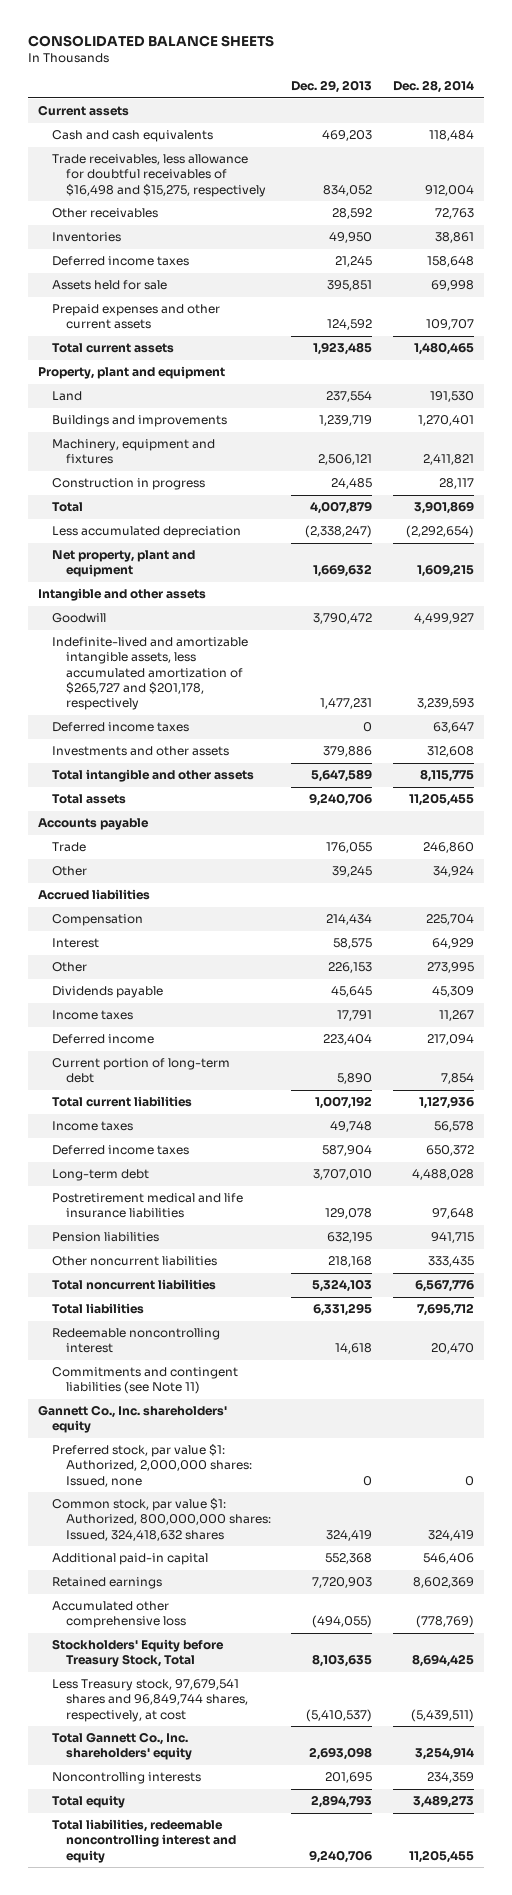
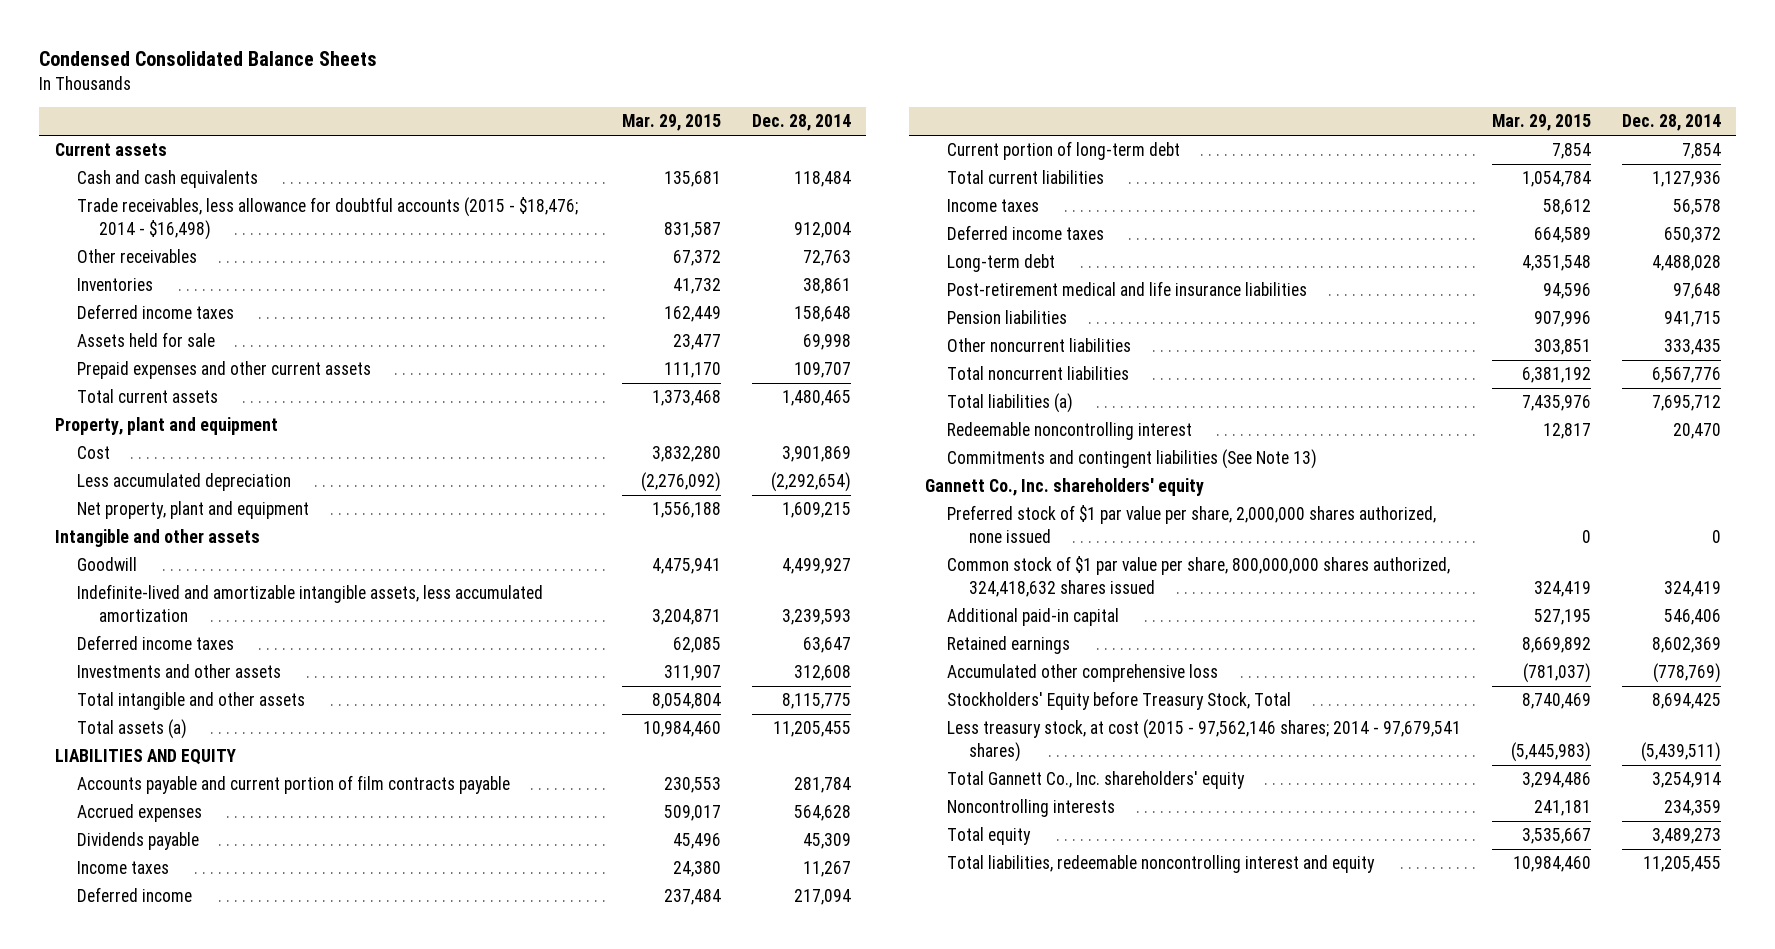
[27,34,274,47] CONSOLIDATED BALANCE SHEETS -> [39,51,378,67] Condensed Consolidated Balance Sheets
[291,79,373,93] Dec. 29, 2013 -> none
none -> [621,114,721,132] Mar. 29, 2015
[51,154,266,197] Trade receivables, less allowance for doubtful receivables of $16,498 and $15,275, respectively -> [76,197,578,240] Trade receivables, less allowance for doubtful accounts (2015 - $18,476; 2014 - $16,498)
[51,391,82,402] Land -> none
[51,415,227,428] Buildings and improvements -> none
[51,439,215,465] Machinery, equipment and fixtures -> none
[51,478,205,491] Construction in progress -> none
[51,502,83,513] Total -> [76,446,110,460] Cost
[51,637,248,710] Indefinite-lived and amortizable intangible assets, less accumulated amortization of $265,727 and $201,178, respectively -> [76,584,543,622] Indefinite-lived and amortizable intangible assets, less accumulated amortization
[37,818,149,831] Accounts payable -> none
[51,842,86,853] Trade -> none
[51,866,87,877] Other -> none
[37,889,150,901] Accrued liabilities -> none
[51,914,143,927] Compensation -> none
[51,938,99,949] Interest -> none
[51,962,87,973] Other -> none
[51,794,126,805] Total assets -> [76,719,187,740] Total assets (a)
none -> [54,749,236,766] LIABILITIES AND EQUITY
none -> [76,775,510,795] Accounts payable and current portion of film contracts payable
none -> [76,804,202,823] Accrued expenses
[51,1193,243,1219] Postretirement medical and life insurance liabilities -> [947,281,1308,297] Post-retirement medical and life insurance liabilities
[51,1303,144,1315] Total liabilities -> [947,393,1074,414] Total liabilities (a)
[51,1367,238,1395] Commitments and contingent liabilities (see Note 11) -> [947,449,1318,470] Commitments and contingent liabilities (See Note 13)
[51,1444,252,1487] Preferred stock, par value $1: Authorized, 2,000,000 shares: Issued, none -> [947,505,1437,543] Preferred stock of $1 par value per share, 2,000,000 shares authorized, none issued
[51,1498,271,1541] Common stock, par value $1: Authorized, 800,000,000 shares: Issued, 324,418,632 shares -> [947,556,1451,597] Common stock of $1 par value per share, 800,000,000 shares authorized, 324,418,632 shares issued
[51,1679,248,1722] Less Treasury stock, 97,679,541 shares and 96,849,744 shares, respectively, at cost -> [947,719,1462,762] Less treasury stock, at cost (2015 - 97,562,146 shares; 2014 - 97,679,541 shares)

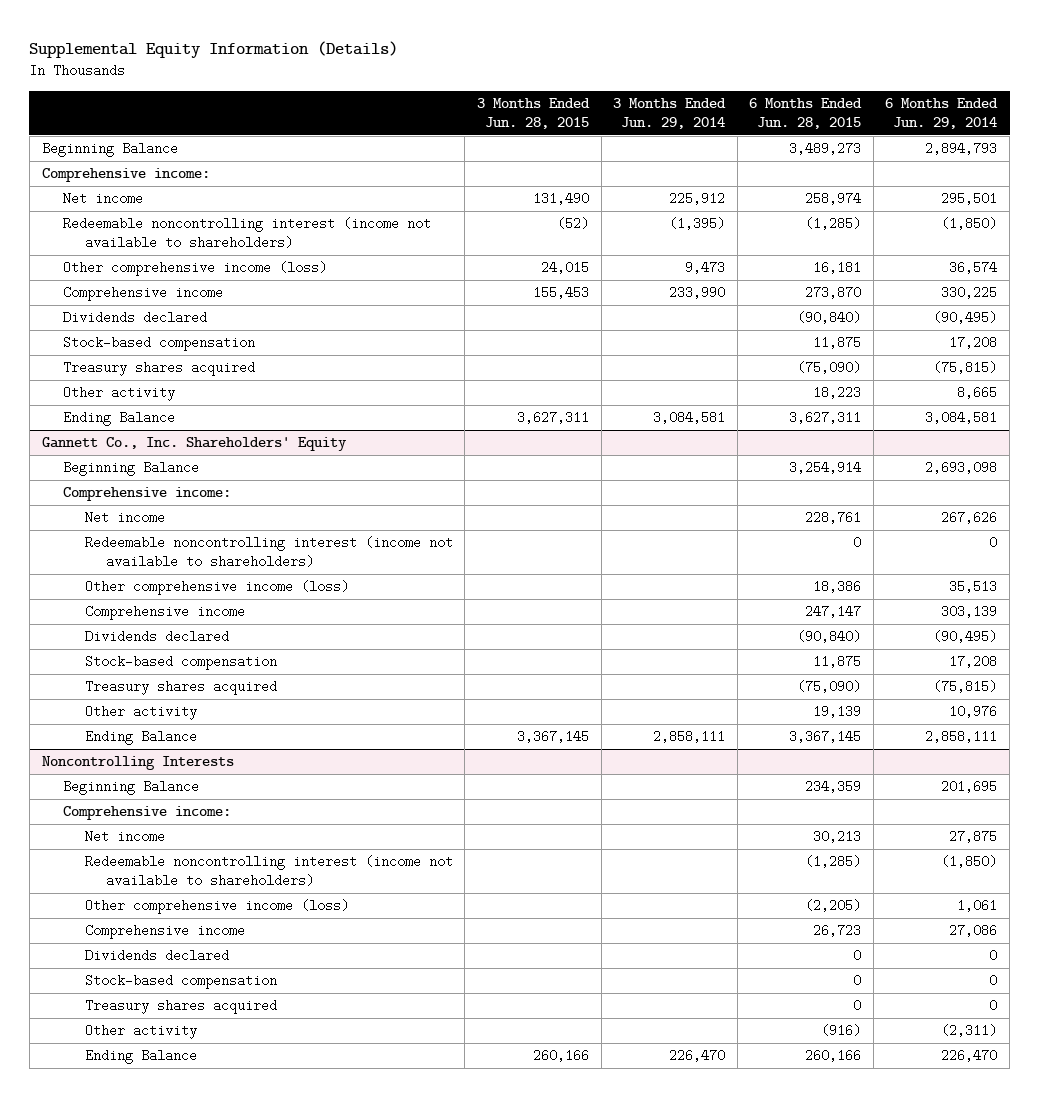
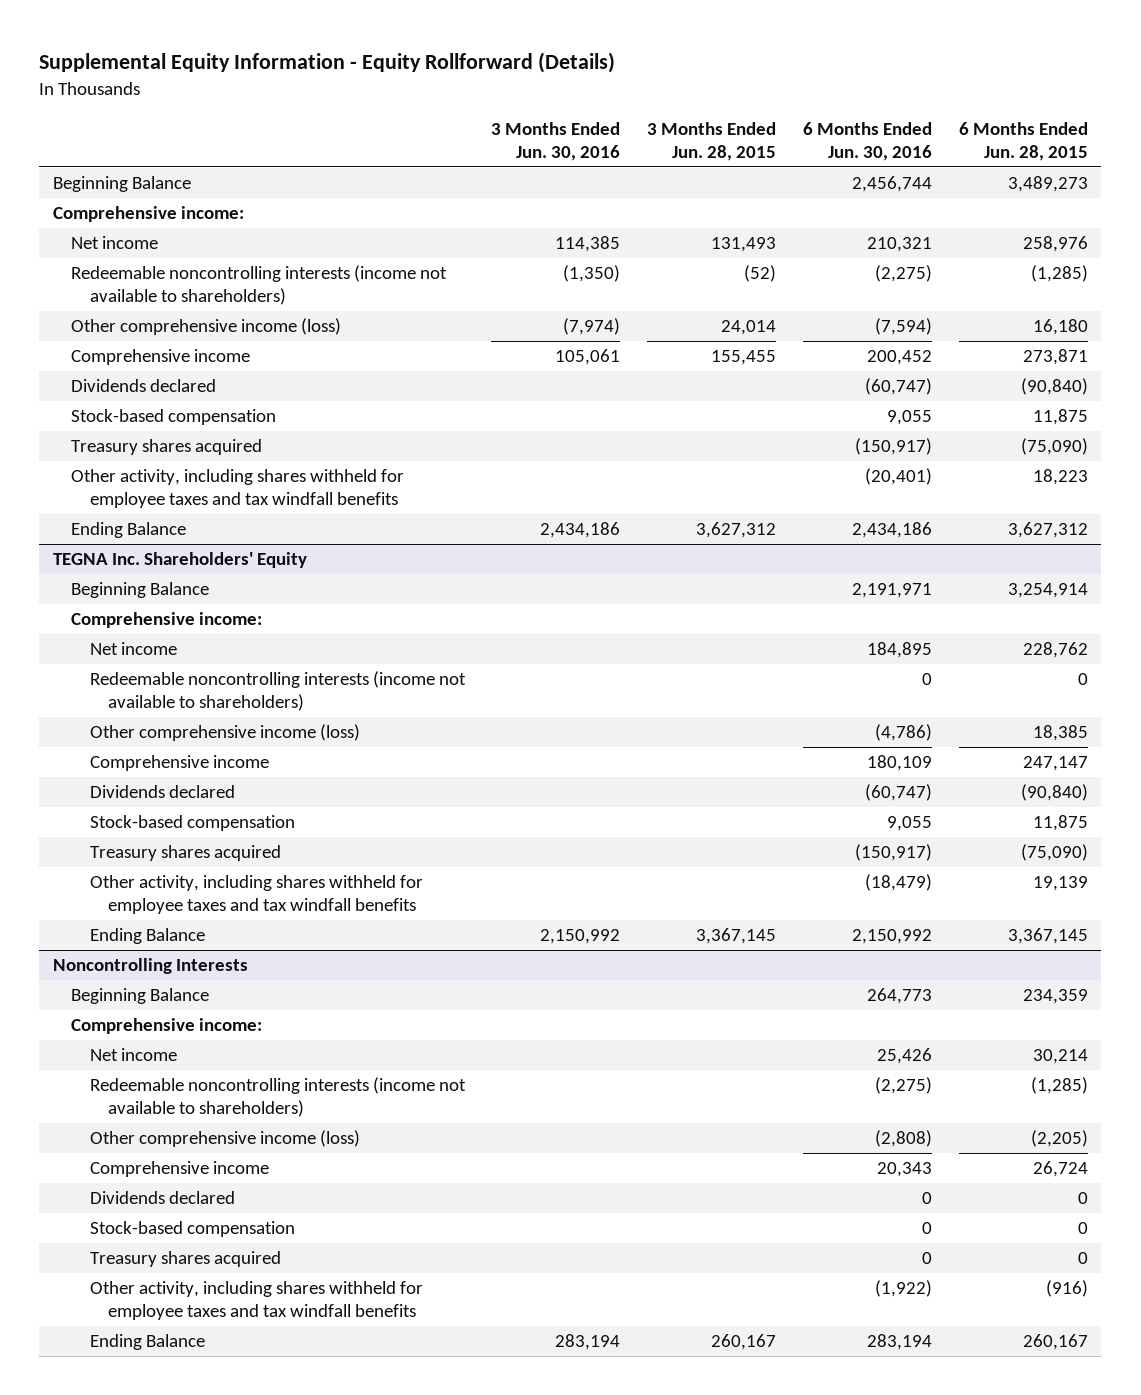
[29,40,399,58] Supplemental Equity Information (Details) -> [39,52,616,74] Supplemental Equity Information - Equity Rollforward (Details)
[613,98,727,129] 3 Months Ended Jun. 29, 2014 -> none
[885,98,999,129] 6 Months Ended Jun. 29, 2014 -> none
none -> [491,121,621,162] 3 Months Ended Jun. 30, 2016
none -> [803,121,933,162] 6 Months Ended Jun. 30, 2016
[532,192,589,206] 131,490 -> [711,237,777,253] 131,493
[805,192,862,206] 258,974 -> [1022,236,1088,253] 258,976
[63,217,432,249] Redeemable noncontrolling interest (income not available to shareholders) -> [71,265,448,306] Redeemable noncontrolling interests (income not available to shareholders)
[540,261,589,275] 24,015 -> [721,320,777,336] 24,014
[813,261,862,275] 16,181 -> [1032,319,1088,336] 16,180
[532,286,589,300] 155,453 -> [711,350,777,366] 155,455
[805,286,862,300] 273,870 -> [1022,349,1088,366] 273,871
[63,386,176,402] Other activity -> [71,469,405,509] Other activity, including shares withheld for employee taxes and tax windfall benefits
[516,411,589,425] 3,627,311 -> [696,522,777,539] 3,627,312
[789,411,862,425] 3,627,311 -> [1007,522,1088,539] 3,627,312
[41,437,347,452] Gannett Co., Inc. Shareholders' Equity -> [52,552,307,569] TEGNA Inc. Shareholders' Equity
[805,511,862,525] 228,761 -> [1022,642,1088,659] 228,762
[84,536,453,568] Redeemable noncontrolling interest (income not available to shareholders) -> [89,671,466,712] Redeemable noncontrolling interests (income not available to shareholders)
[813,580,862,594] 18,386 -> [1032,725,1088,742] 18,385
[84,705,197,721] Other activity -> [89,875,423,915] Other activity, including shares withheld for employee taxes and tax windfall benefits
[813,830,862,844] 30,213 -> [1032,1049,1088,1065] 30,214
[84,855,453,887] Redeemable noncontrolling interest (income not available to shareholders) -> [89,1077,466,1118] Redeemable noncontrolling interests (income not available to shareholders)
[813,924,862,938] 26,723 -> [1032,1161,1088,1178] 26,724
[84,1024,197,1040] Other activity -> [89,1281,423,1321] Other activity, including shares withheld for employee taxes and tax windfall benefits
[532,1049,589,1063] 260,166 -> [711,1334,777,1351] 260,167
[805,1049,862,1063] 260,166 -> [1022,1334,1088,1351] 260,167

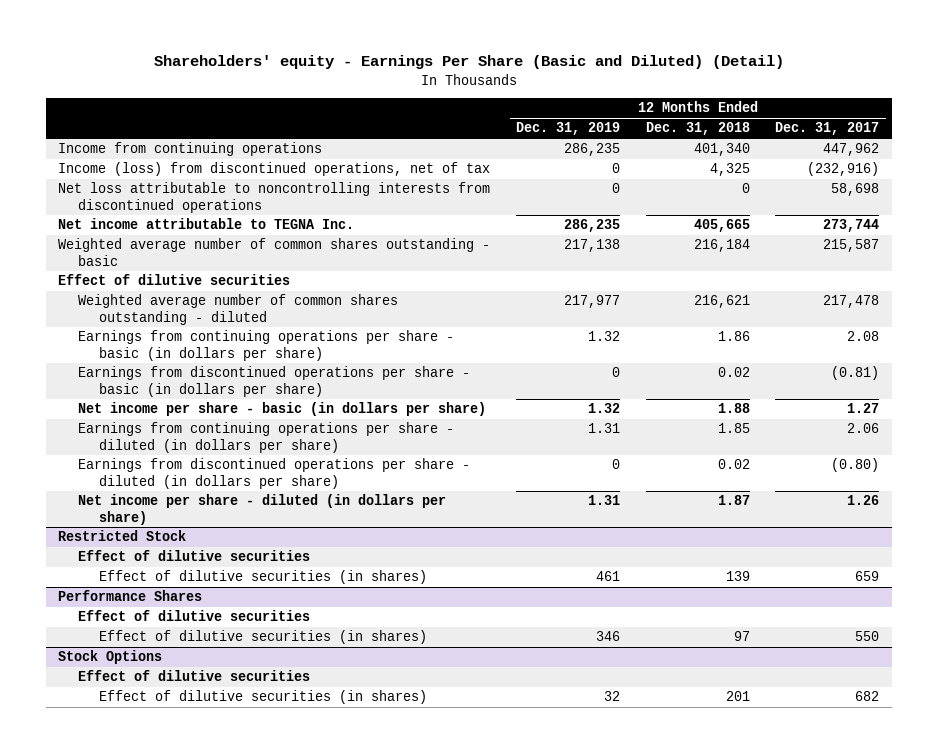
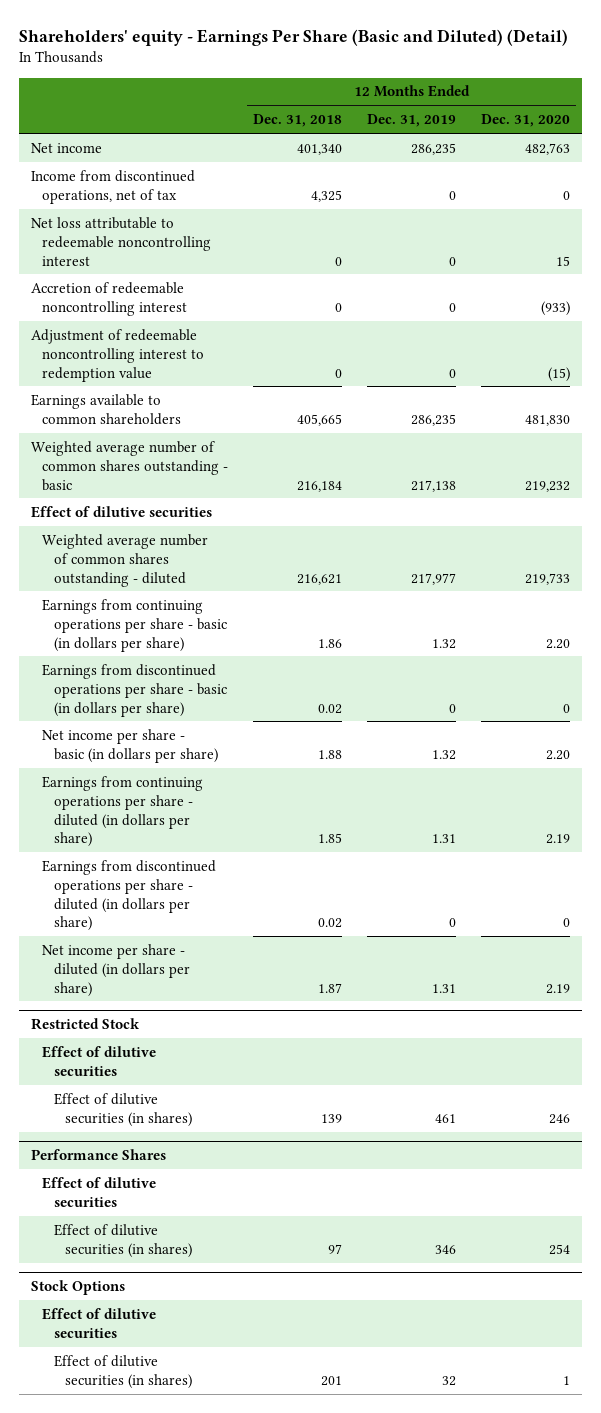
[775,122,880,136] Dec. 31, 2017 -> none
none -> [481,114,571,128] Dec. 31, 2020
[58,142,323,157] Income from continuing operations -> [31,142,103,153] Net income
[58,162,491,177] Income (loss) from discontinued operations, net of tax -> [31,169,196,204] Income from discontinued operations, net of tax
[58,182,491,213] Net loss attributable to noncontrolling interests from discontinued operations -> [31,216,212,266] Net loss attributable to redeemable noncontrolling interest
none -> [31,281,188,316] Accretion of redeemable noncontrolling interest
none -> [31,328,205,382] Adjustment of redeemable noncontrolling interest to redemption value
[58,218,355,230] Net income attributable to TEGNA Inc. -> [31,393,182,425] Earnings available to common shareholders

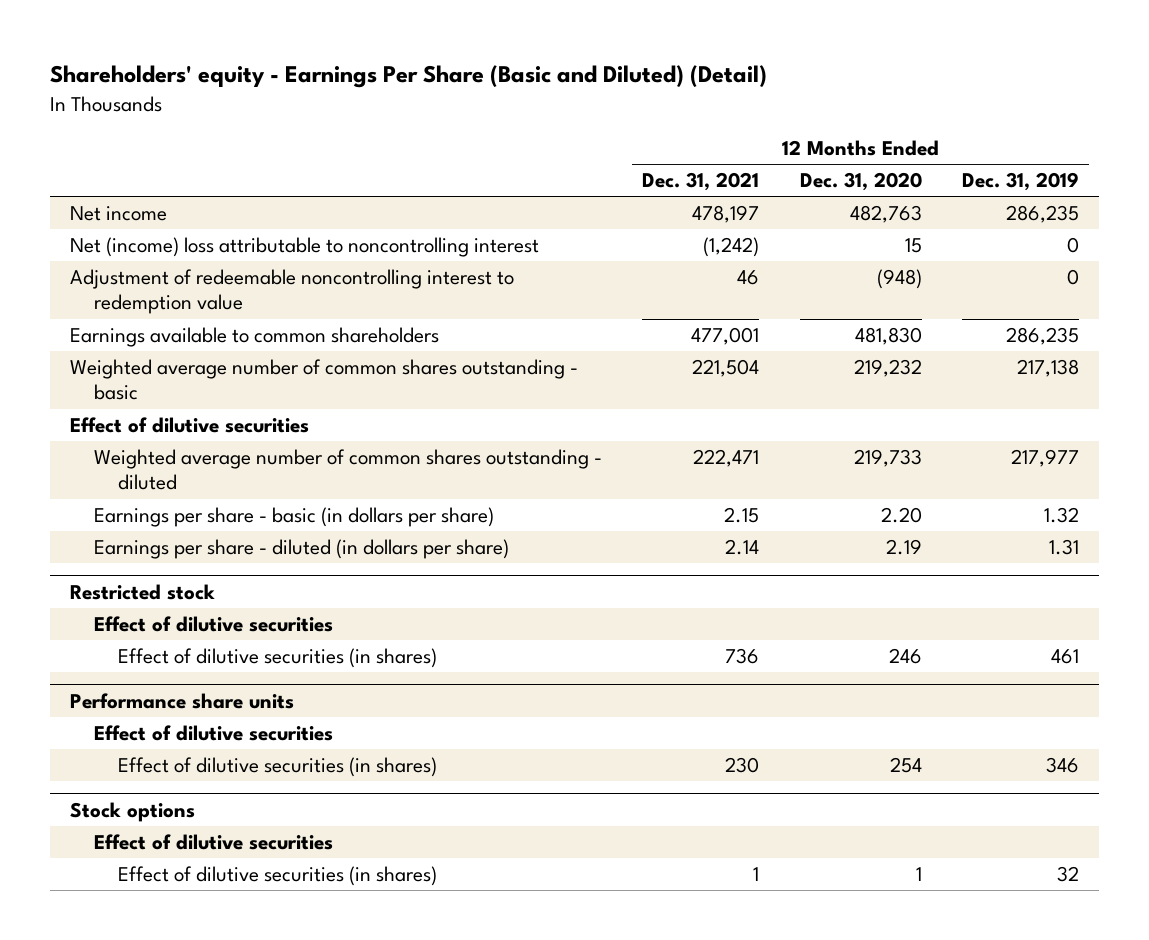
[253,114,343,128] Dec. 31, 2018 -> none
none -> [642,172,760,192] Dec. 31, 2021
[31,169,196,204] Income from discontinued operations, net of tax -> none
[31,281,188,316] Accretion of redeemable noncontrolling interest -> none
[31,216,212,266] Net loss attributable to redeemable noncontrolling interest -> [70,237,540,258] Net (income) loss attributable to noncontrolling interest
[548,366,571,382] (15) -> [876,269,922,290] (948)
[42,598,227,652] Earnings from continuing operations per share - basic (in dollars per share) -> none
[42,663,227,717] Earnings from discontinued operations per share - basic (in dollars per share) -> none
[42,775,204,848] Earnings from continuing operations per share - diluted (in dollars per share) -> none
[42,859,217,932] Earnings from discontinued operations per share - diluted (in dollars per share) -> none
[42,728,218,763] Net income per share - basic (in dollars per share) -> [93,507,494,528] Earnings per share - basic (in dollars per share)
[42,943,190,997] Net income per share - diluted (in dollars per share) -> [93,539,509,560] Earnings per share - diluted (in dollars per share)
[31,1018,141,1031] Restricted Stock -> [70,583,216,600] Restricted stock
[31,1149,167,1161] Performance Shares -> [70,692,295,709] Performance share units
[31,1280,126,1296] Stock Options -> [70,801,196,822] Stock options

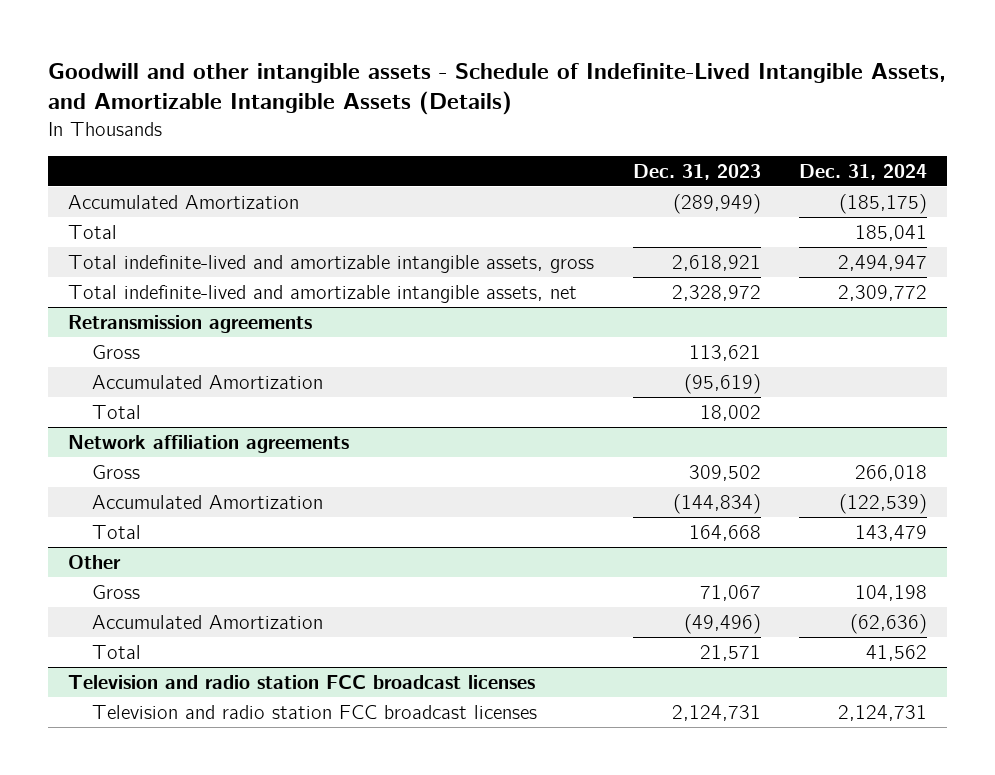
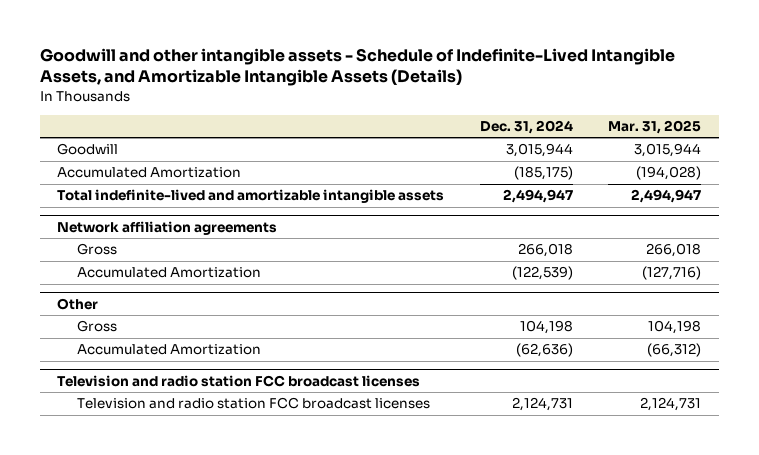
[632,163,761,180] Dec. 31, 2023 -> none
none -> [608,119,702,134] Mar. 31, 2025
none -> [57,143,119,156] Goodwill
[67,224,117,239] Total -> none
[67,284,577,303] Total indefinite-lived and amortizable intangible assets, net -> none
[67,314,312,333] Retransmission agreements -> none
[91,344,140,359] Gross -> none
[91,374,323,389] Accumulated Amortization -> none
[91,404,141,419] Total -> none
[67,254,594,273] Total indefinite-lived and amortizable intangible assets, gross -> [57,189,445,204] Total indefinite-lived and amortizable intangible assets
[91,524,141,539] Total -> none
[91,644,141,659] Total -> none

